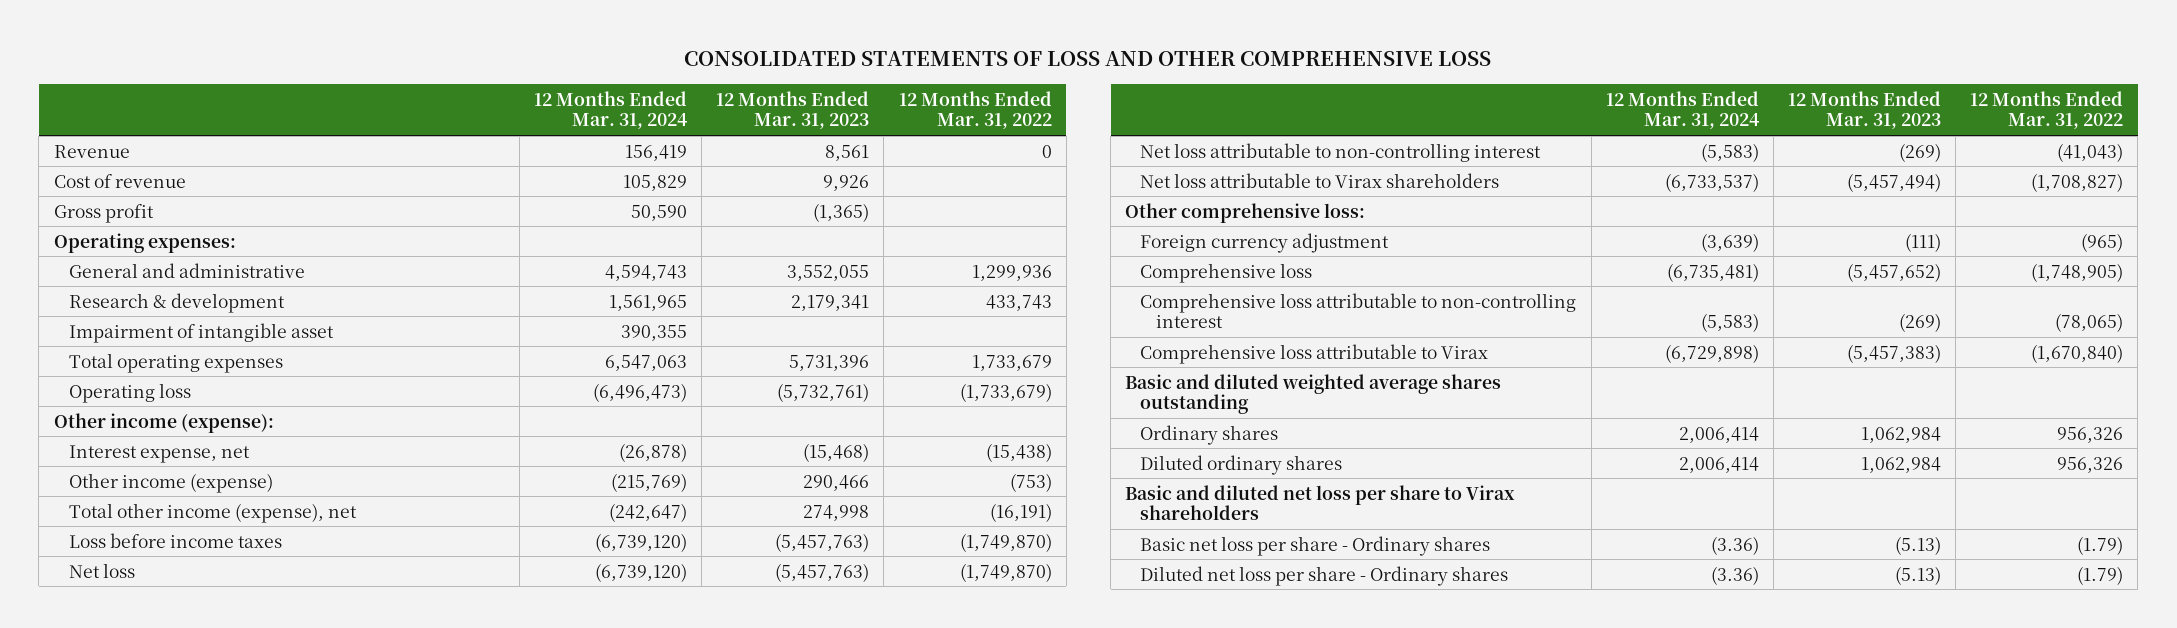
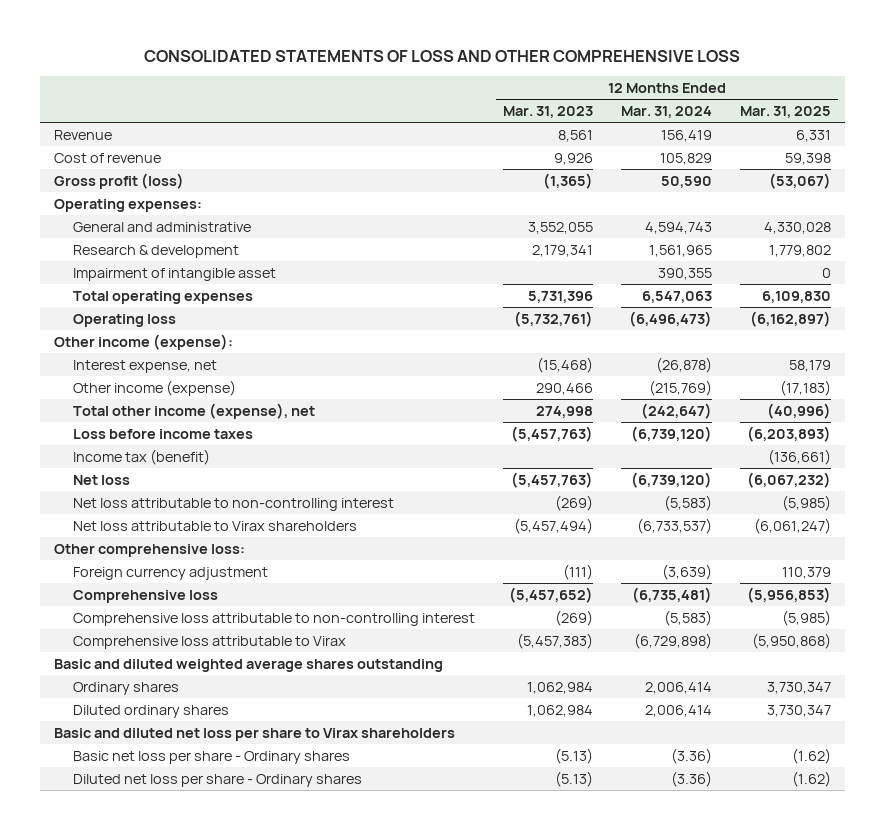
[898,90,1052,130] 12 Months Ended Mar. 31, 2022 -> none
none -> [739,105,831,118] Mar. 31, 2025
[53,203,154,223] Gross profit -> [53,172,184,189] Gross profit (loss)
none -> [73,448,211,465] Income tax (benefit)

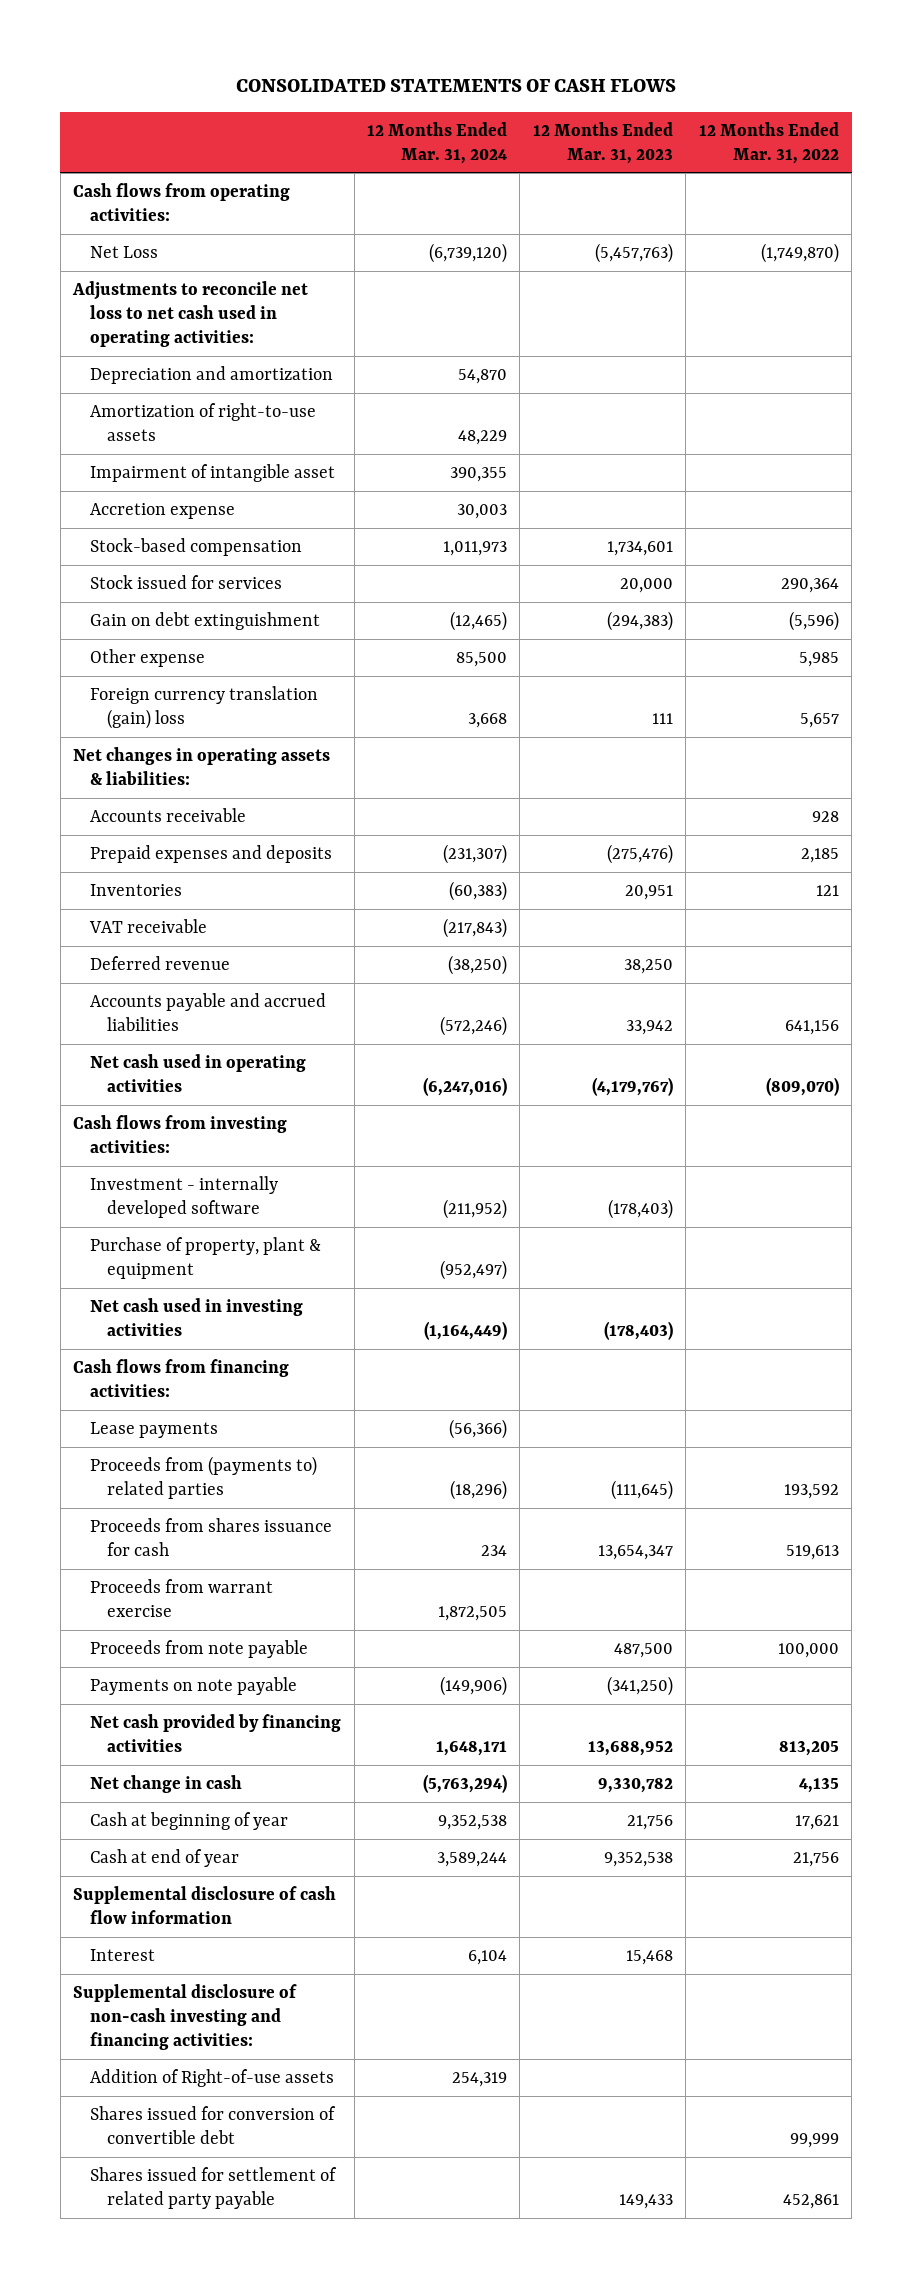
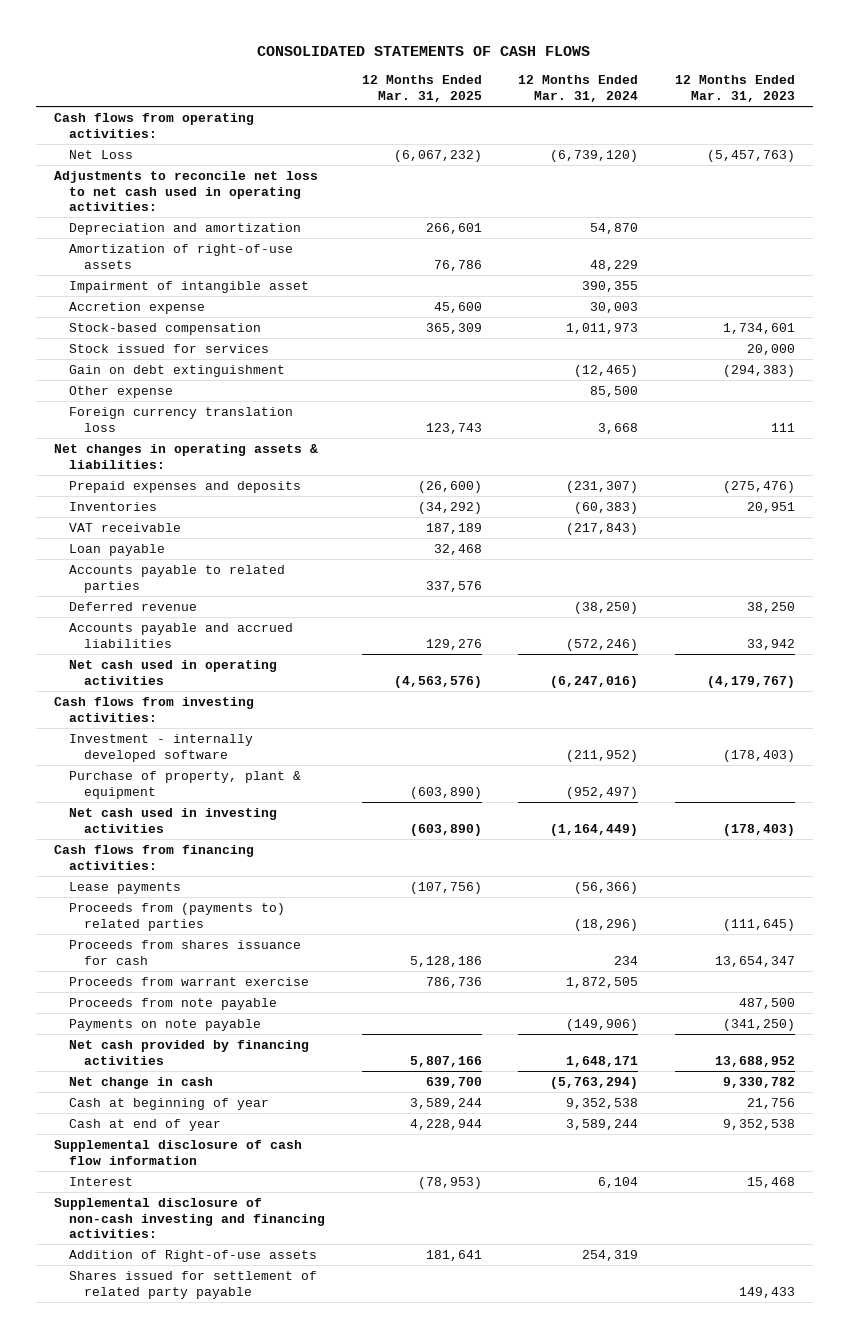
[698,121,839,164] 12 Months Ended Mar. 31, 2022 -> none
none -> [361,75,482,102] 12 Months Ended Mar. 31, 2025
[90,403,317,442] Amortization of right-to-use assets -> [69,244,294,269] Amortization of right-of-use assets
[90,686,319,730] Foreign currency translation (gain) loss -> [69,407,294,432] Foreign currency translation loss
[90,808,247,823] Accounts receivable -> none
none -> [69,544,166,557] Loan payable
none -> [69,565,286,593] Accounts payable to related parties
[90,2106,337,2145] Shares issued for conversion of convertible debt -> none

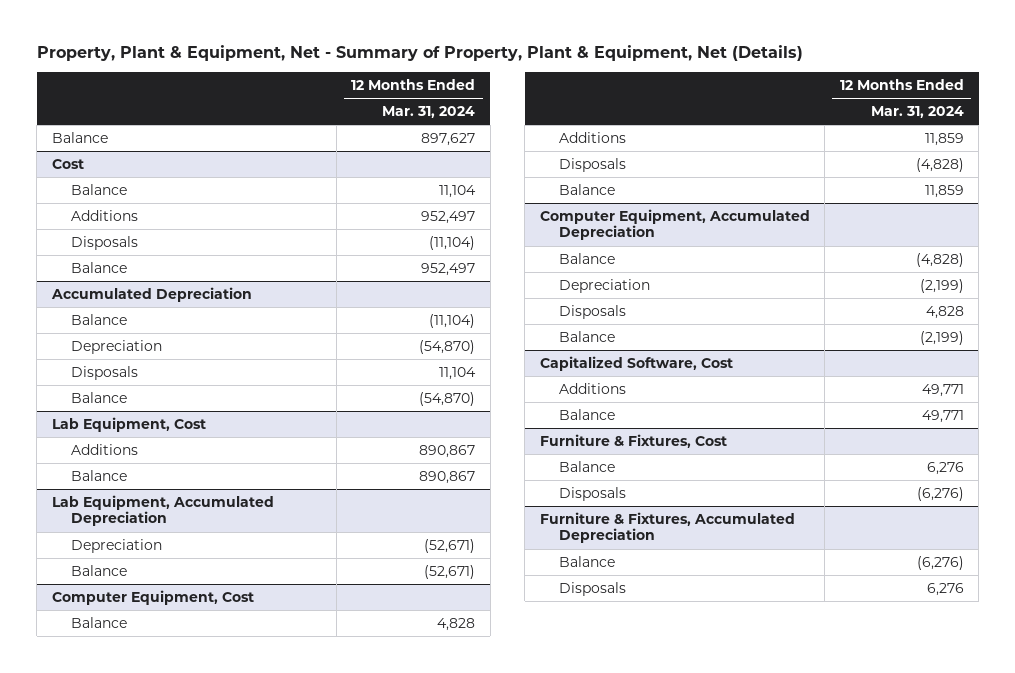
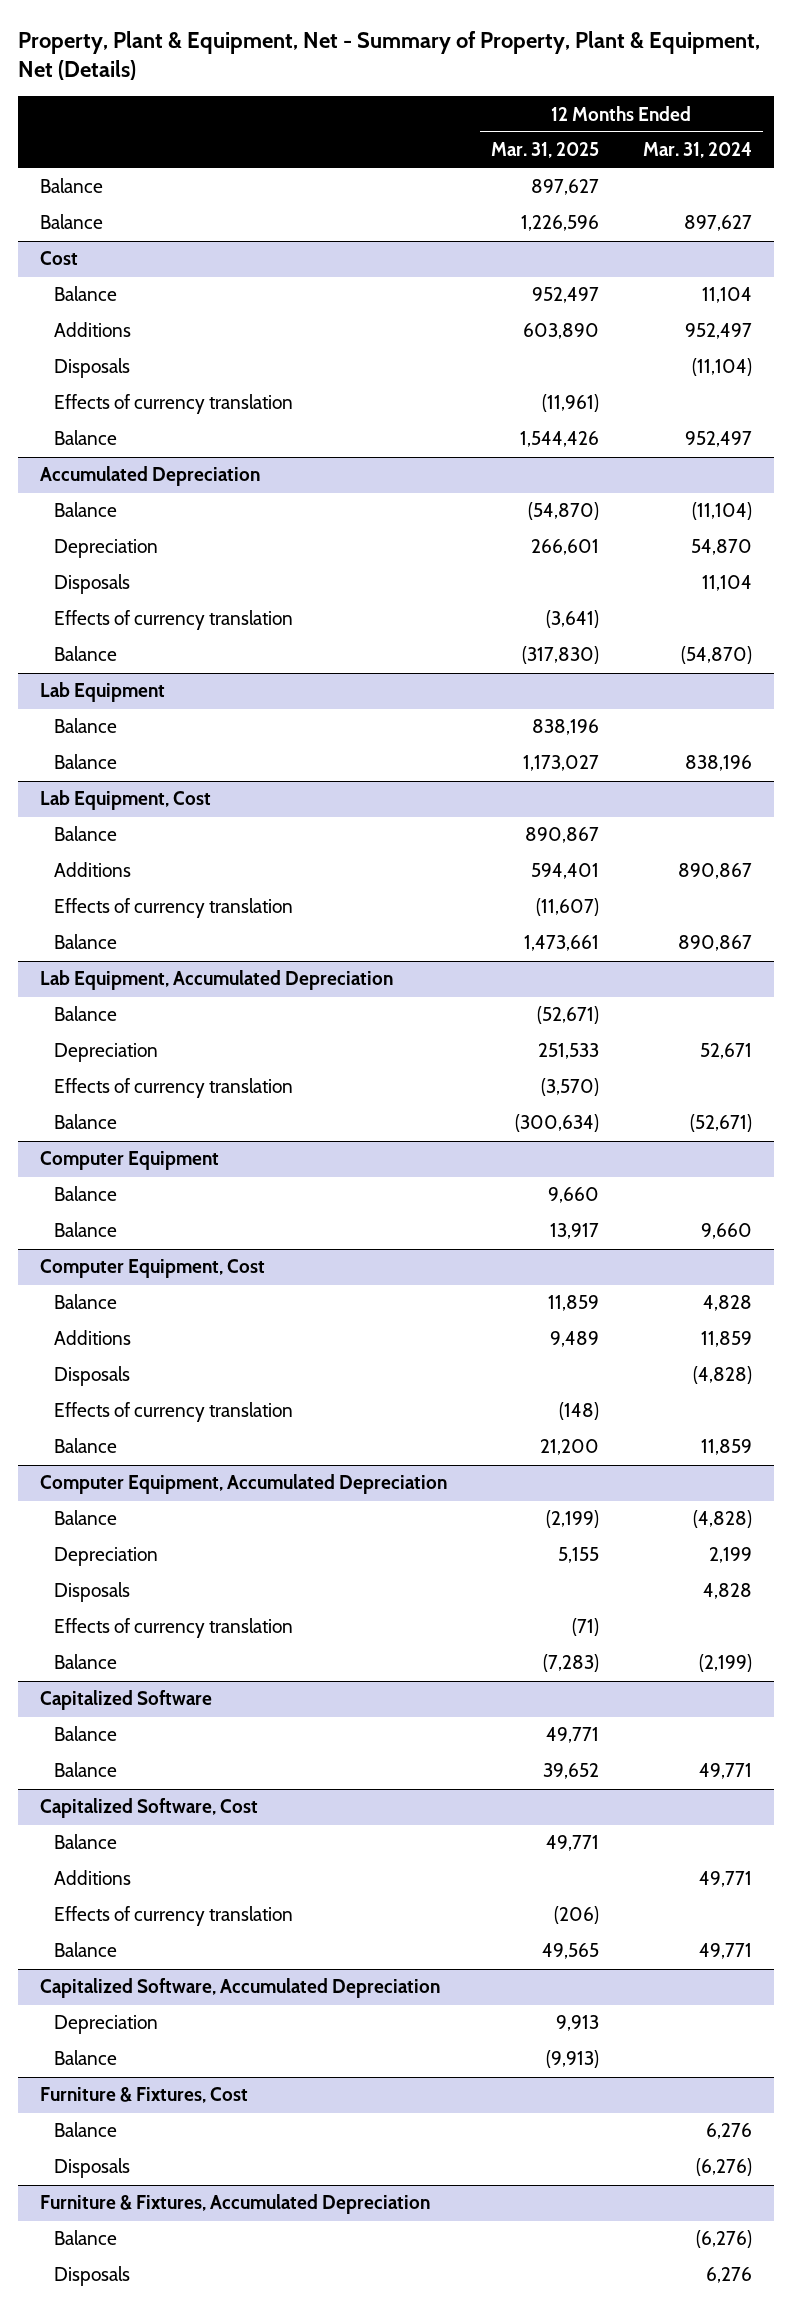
none -> [490,142,599,159] Mar. 31, 2025
none -> [40,178,104,194] Balance
none -> [53,394,293,415] Effects of currency translation
[419,339,476,354] (54,870) -> [690,539,752,556] 54,870
none -> [53,610,293,631] Effects of currency translation
none -> [40,682,166,703] Lab Equipment
none -> [53,718,117,734] Balance
none -> [53,754,117,770] Balance
none -> [53,826,117,842] Balance
none -> [53,898,293,919] Effects of currency translation
none -> [53,1006,117,1022] Balance
[424,538,476,553] (52,671) -> [699,1043,752,1060] 52,671
none -> [53,1078,293,1099] Effects of currency translation
none -> [40,1151,220,1171] Computer Equipment
none -> [53,1186,117,1202] Balance
none -> [53,1222,117,1238] Balance
none -> [53,1402,293,1423] Effects of currency translation
[919,278,964,293] (2,199) -> [708,1547,752,1564] 2,199
none -> [53,1618,293,1639] Effects of currency translation
none -> [40,1690,213,1711] Capitalized Software
none -> [53,1726,117,1742] Balance
none -> [53,1762,117,1778] Balance
none -> [53,1834,117,1850] Balance
none -> [53,1906,293,1927] Effects of currency translation
none -> [40,1978,441,1999] Capitalized Software, Accumulated Depreciation
none -> [53,2015,158,2035] Depreciation
none -> [53,2050,117,2066] Balance

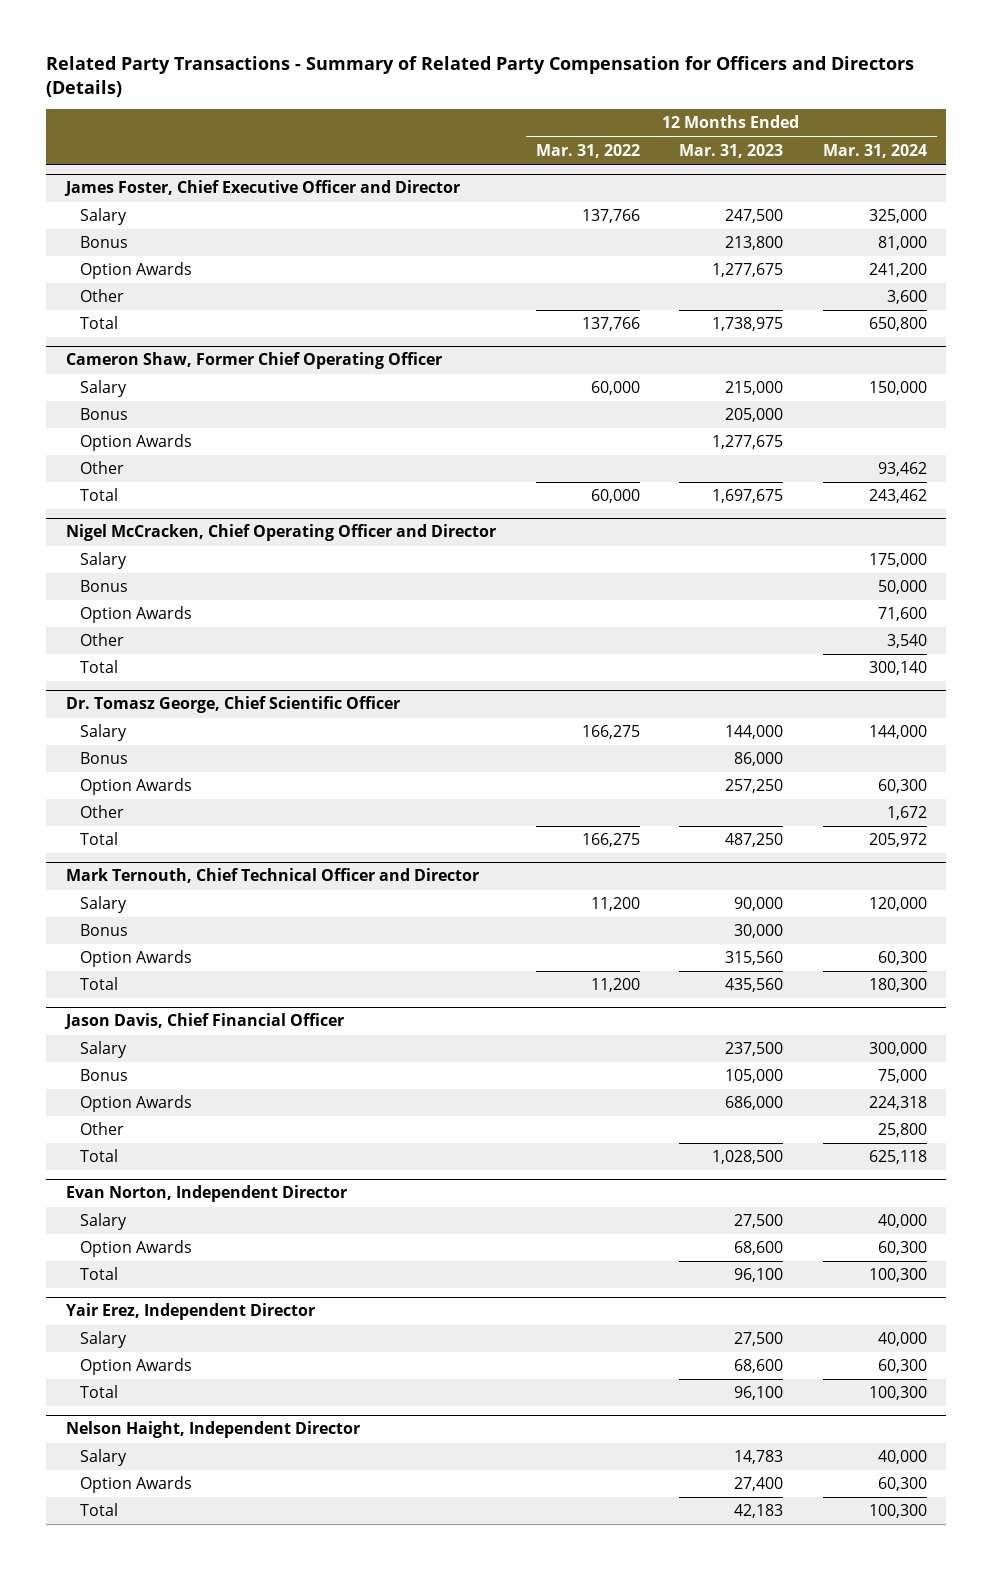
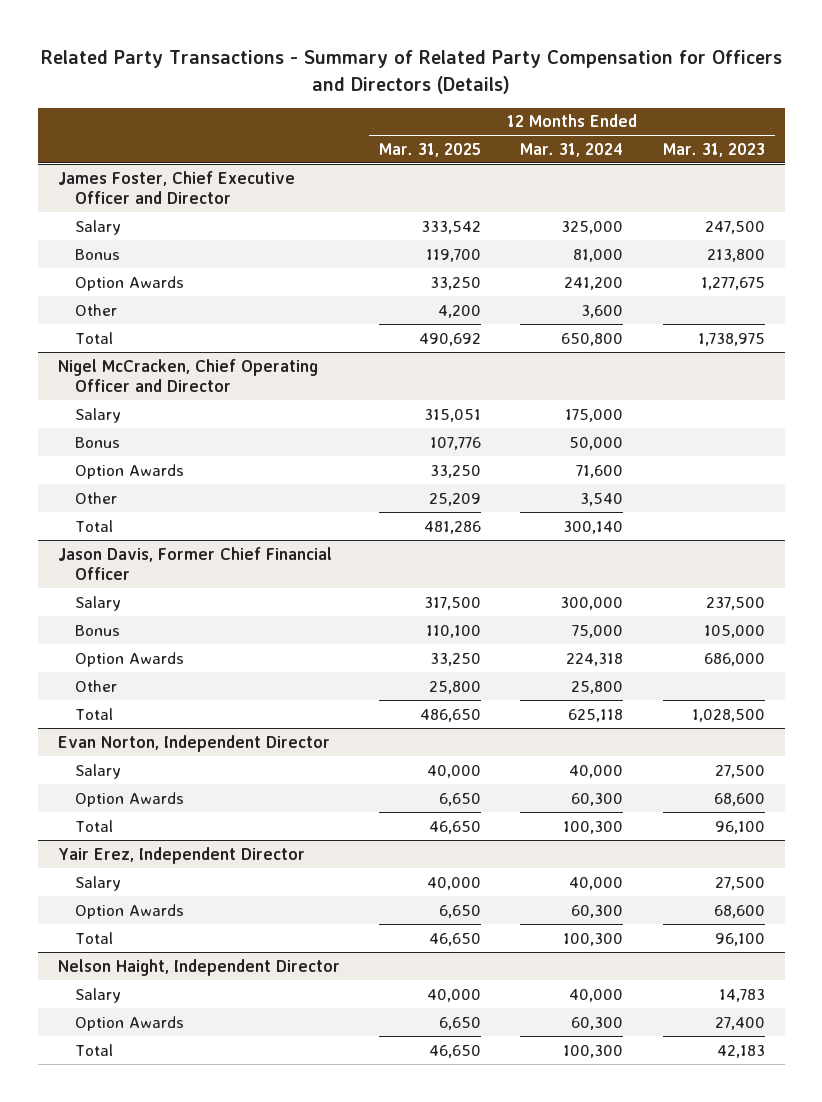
[535,143,640,158] Mar. 31, 2022 -> none
none -> [378,142,481,157] Mar. 31, 2025
[66,352,443,370] Cameron Shaw, Former Chief Operating Officer -> none
[79,380,127,398] Salary -> none
[79,408,128,421] Bonus -> none
[79,434,192,452] Option Awards -> none
[79,461,124,475] Other -> none
[79,488,118,502] Total -> none
[66,696,401,714] Dr. Tomasz George, Chief Scientific Officer -> none
[79,724,127,742] Salary -> none
[79,752,128,765] Bonus -> none
[79,778,192,796] Option Awards -> none
[79,805,124,819] Other -> none
[79,832,118,846] Total -> none
[66,868,480,884] Mark Ternouth, Chief Technical Officer and Director -> none
[79,896,127,914] Salary -> none
[79,924,128,937] Bonus -> none
[79,950,192,968] Option Awards -> none
[79,977,118,991] Total -> none
[64,1013,345,1030] Jason Davis, Chief Financial Officer -> [57,546,332,581] Jason Davis, Former Chief Financial Officer

